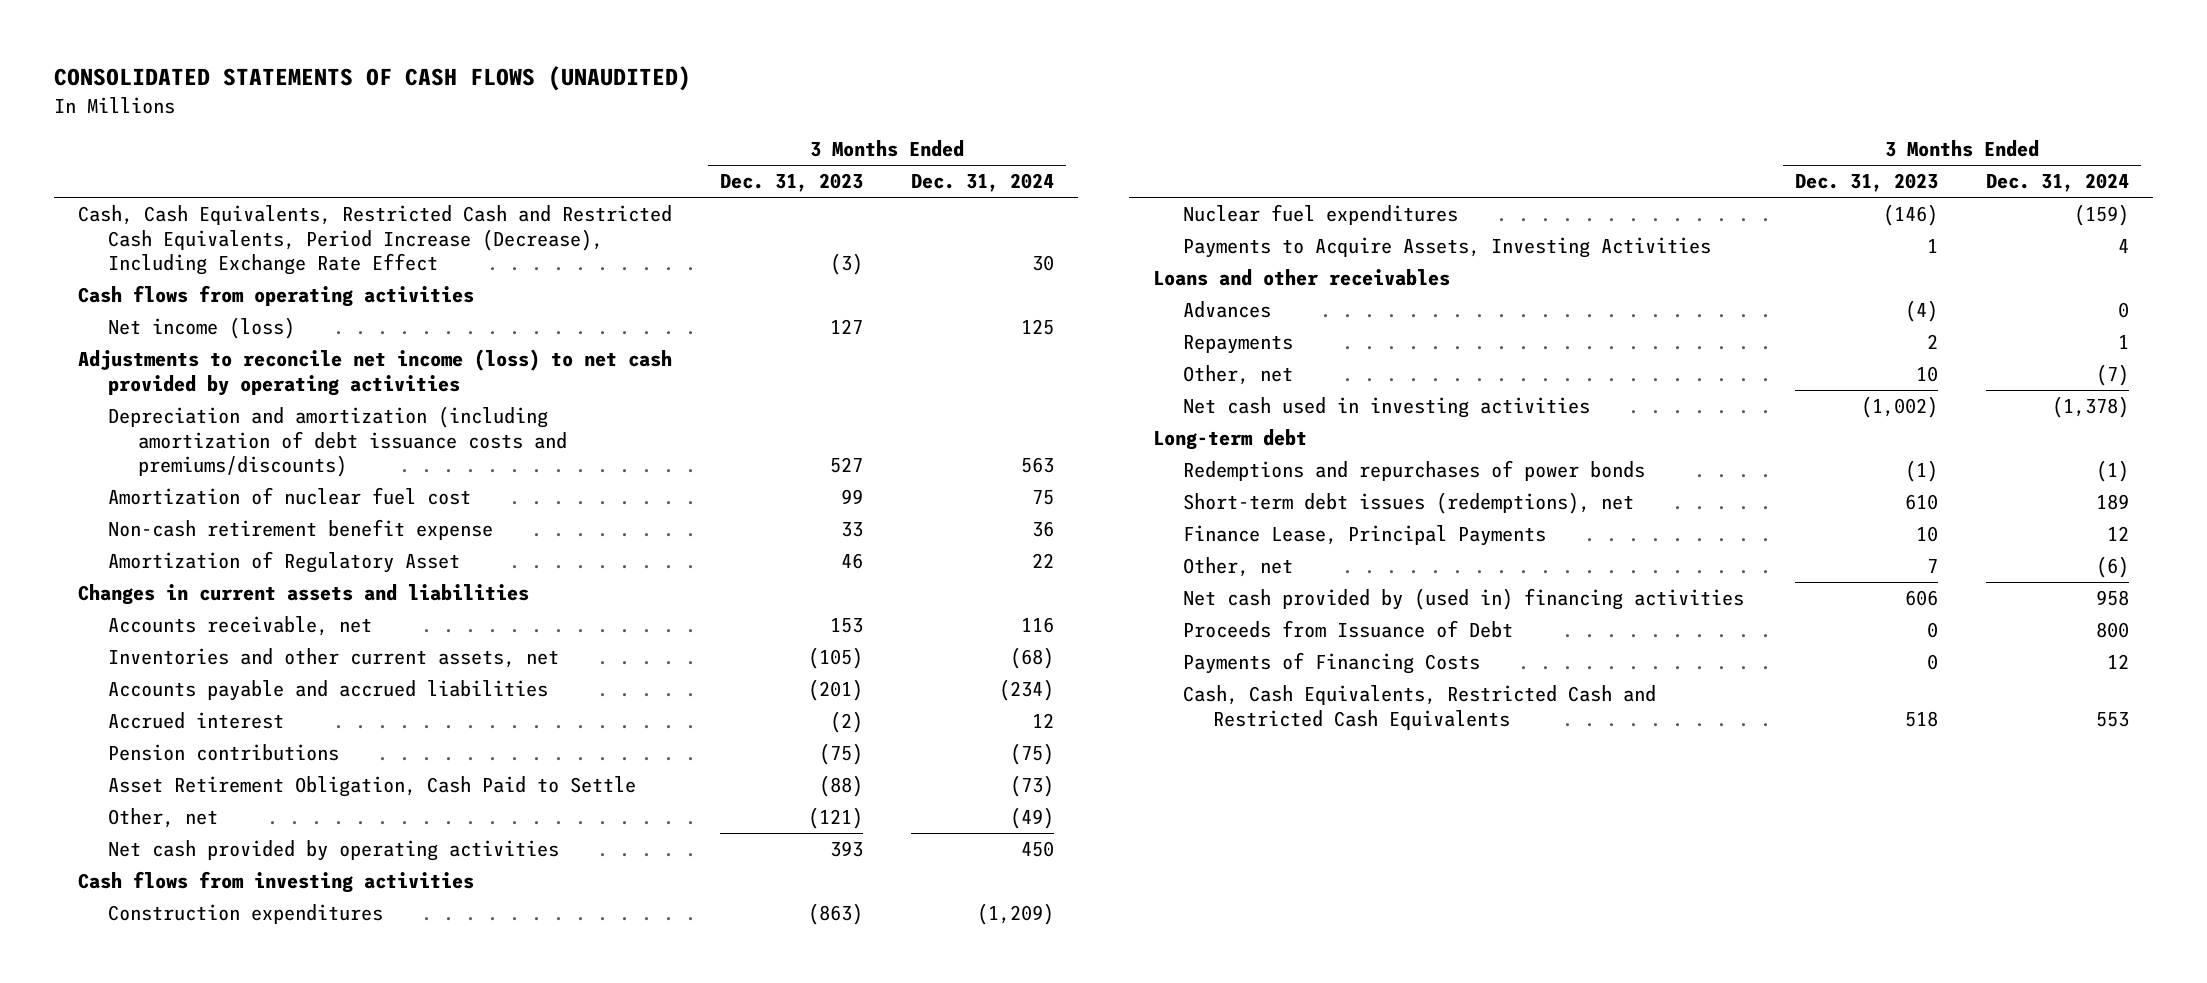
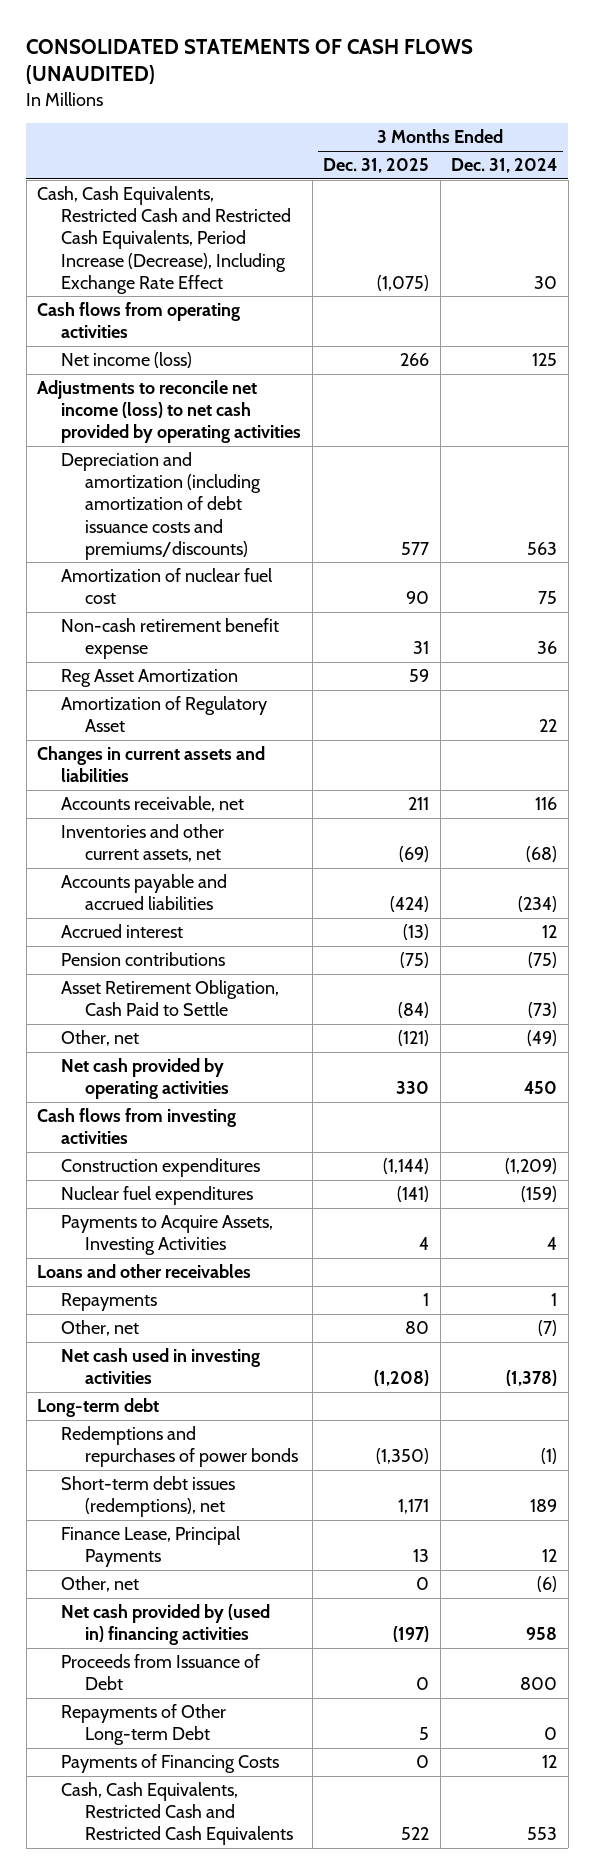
[720,173,864,193] Dec. 31, 2023 -> none
none -> [323,158,430,174] Dec. 31, 2025
none -> [61,669,239,688] Reg Asset Amortization
[1183,301,1272,319] Advances -> none
none -> [61,1704,227,1746] Repayments of Other Long-term Debt

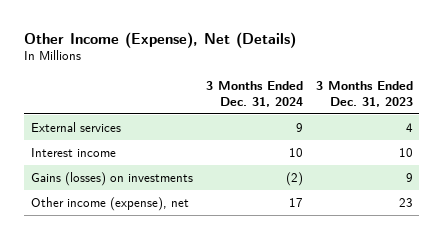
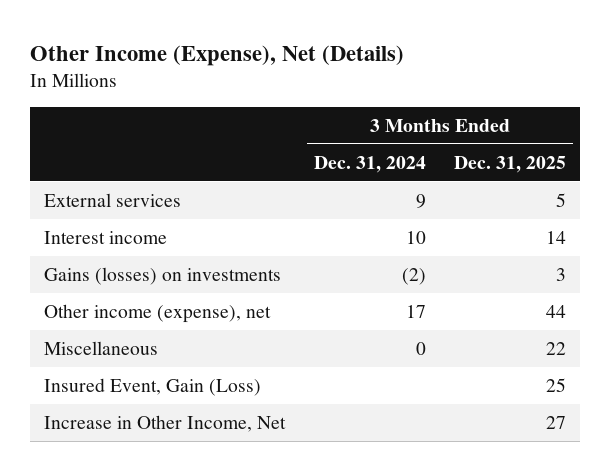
[315,80,413,107] 3 Months Ended Dec. 31, 2023 -> none
none -> [454,155,567,173] Dec. 31, 2025
none -> [44,341,159,356] Miscellaneous
none -> [44,378,262,397] Insured Event, Gain (Loss)
none -> [44,415,287,433] Increase in Other Income, Net

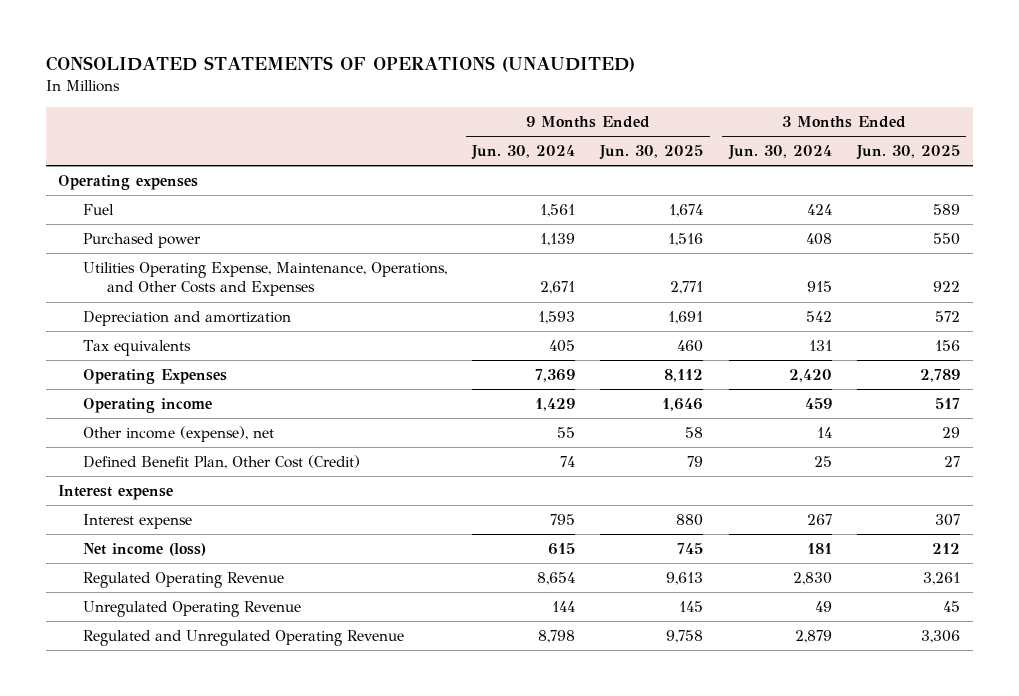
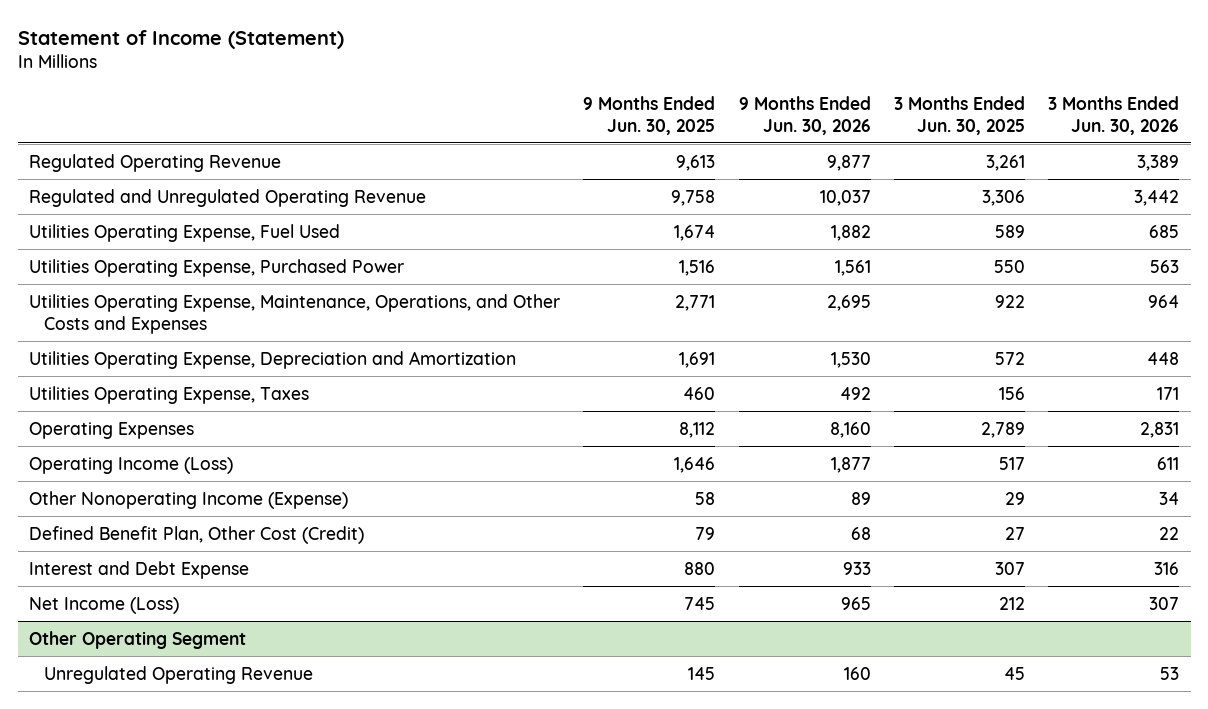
[45,56,635,73] CONSOLIDATED STATEMENTS OF OPERATIONS (UNAUDITED) -> [17,29,344,49] Statement of Income (Statement)
[471,145,576,161] Jun. 30, 2024 -> none
[727,145,832,161] Jun. 30, 2024 -> none
none -> [738,95,871,135] 9 Months Ended Jun. 30, 2026
none -> [1048,95,1180,135] 3 Months Ended Jun. 30, 2026
[58,175,199,191] Operating expenses -> none
[82,572,284,589] Regulated Operating Revenue -> [29,153,282,172] Regulated Operating Revenue
[82,630,404,647] Regulated and Unregulated Operating Revenue -> [29,188,427,207] Regulated and Unregulated Operating Revenue
[82,204,114,216] Fuel -> [29,223,341,242] Utilities Operating Expense, Fuel Used
[82,233,201,249] Purchased power -> [29,258,405,277] Utilities Operating Expense, Purchased Power
[82,311,291,327] Depreciation and amortization -> [29,350,517,369] Utilities Operating Expense, Depreciation and Amortization
[82,340,191,357] Tax equivalents -> [29,385,310,404] Utilities Operating Expense, Taxes
[82,398,212,414] Operating income -> [29,456,234,474] Operating Income (Loss)
[82,426,274,443] Other income (expense), net -> [29,490,349,509] Other Nonoperating Income (Expense)
[58,485,174,501] Interest expense -> none
[82,514,192,530] Interest expense -> [29,560,250,579] Interest and Debt Expense
[82,543,206,557] Net income (loss) -> [29,596,180,614] Net Income (Loss)
none -> [29,630,247,649] Other Operating Segment

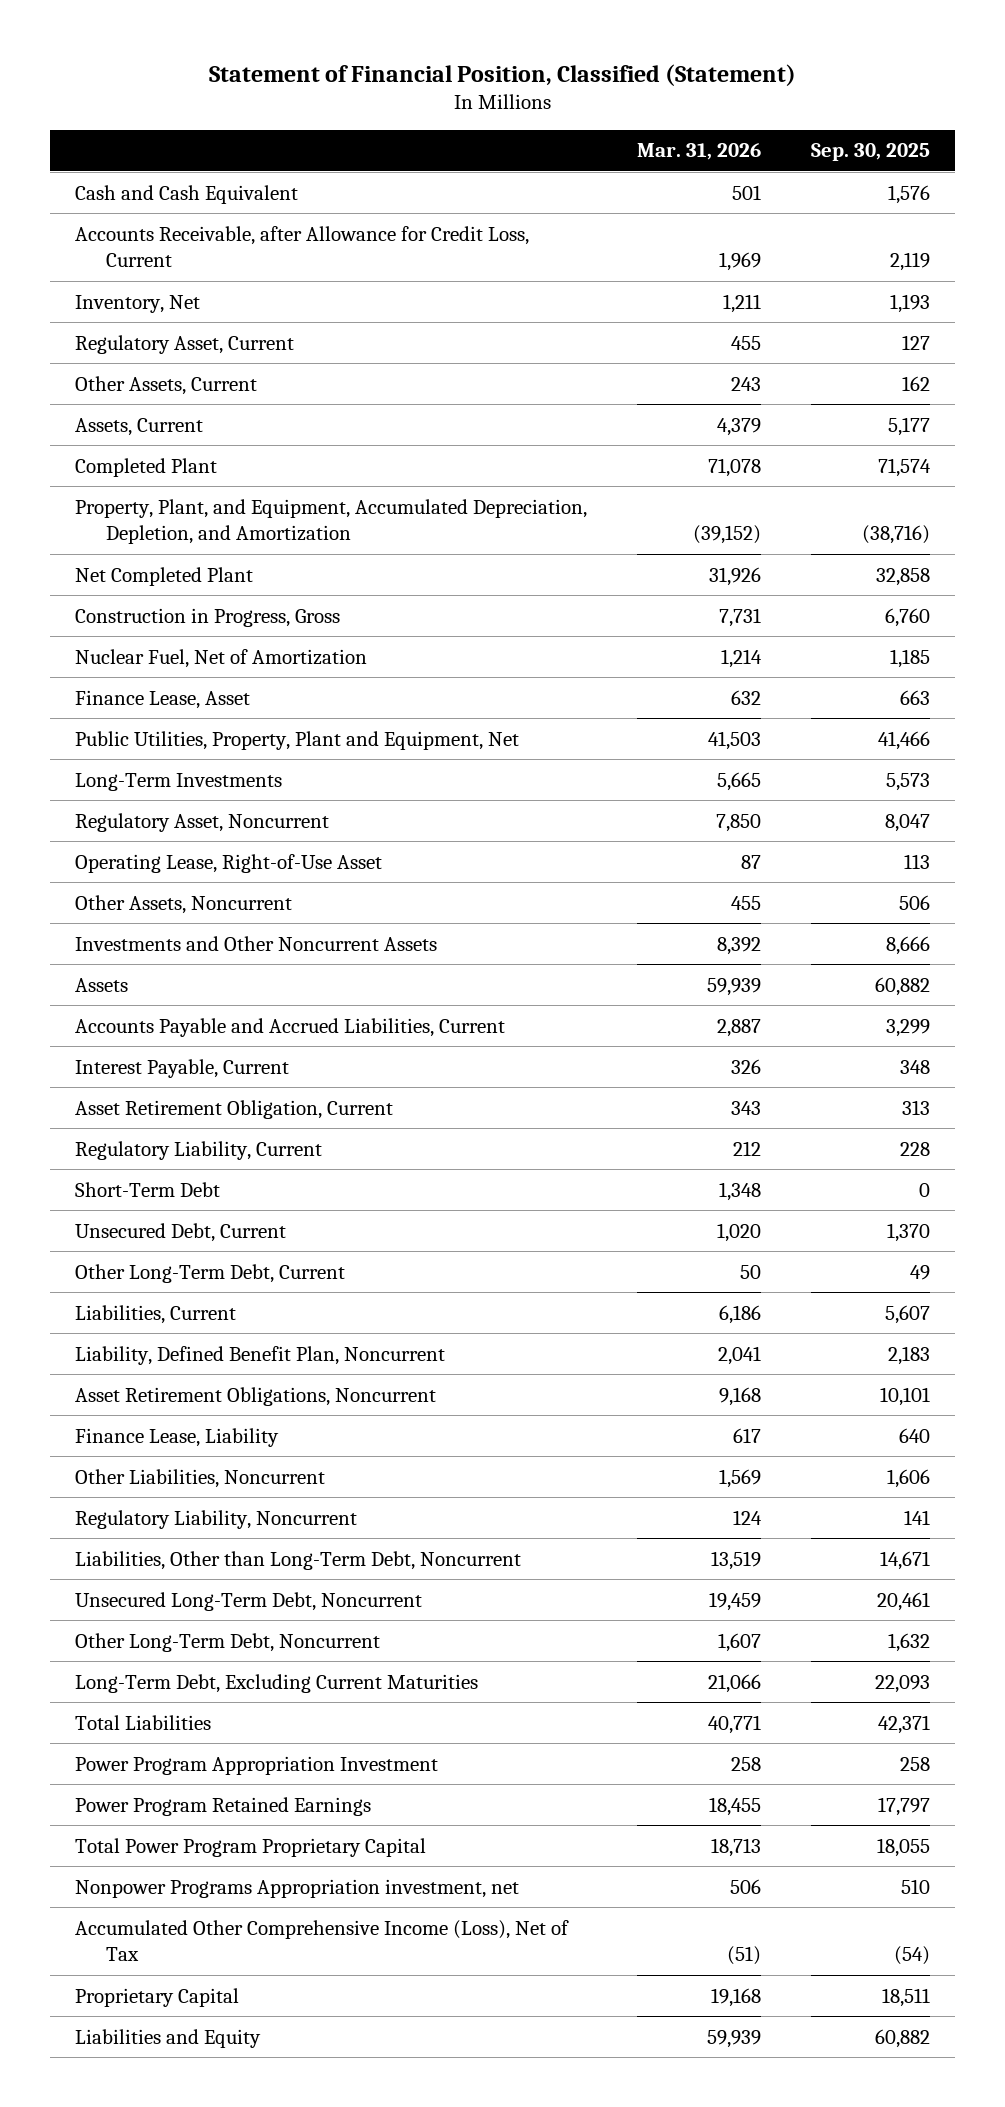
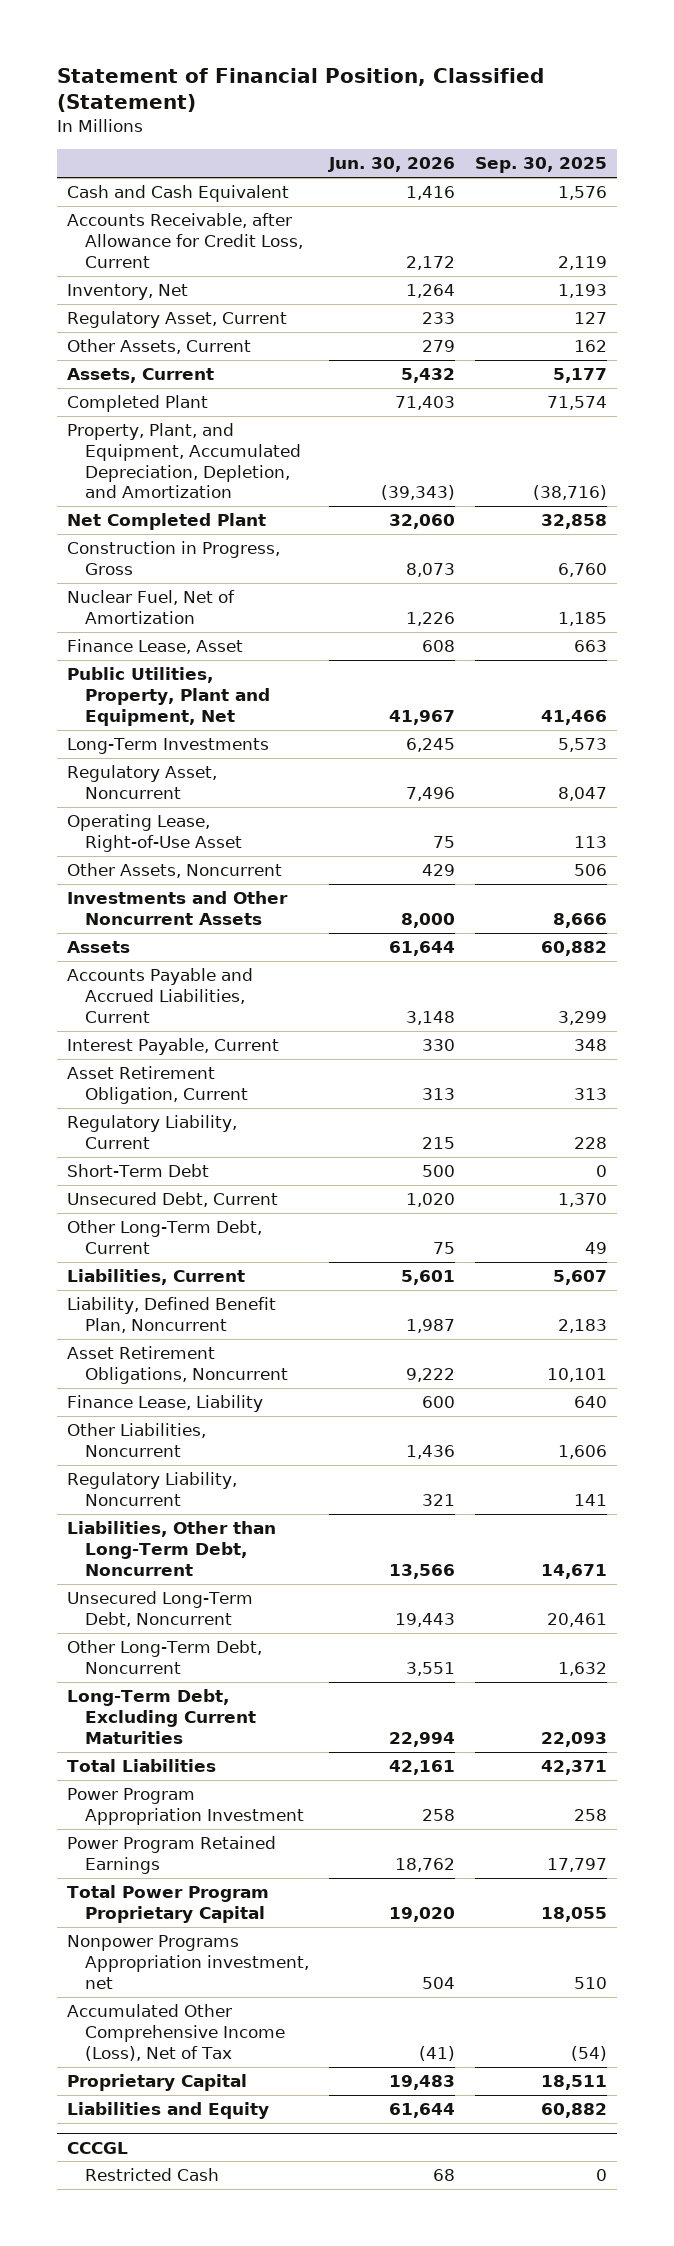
[637,143,762,161] Mar. 31, 2026 -> none
none -> [328,157,456,173] Jun. 30, 2026
none -> [66,2141,128,2154] CCCGL
none -> [85,2168,220,2182] Restricted Cash

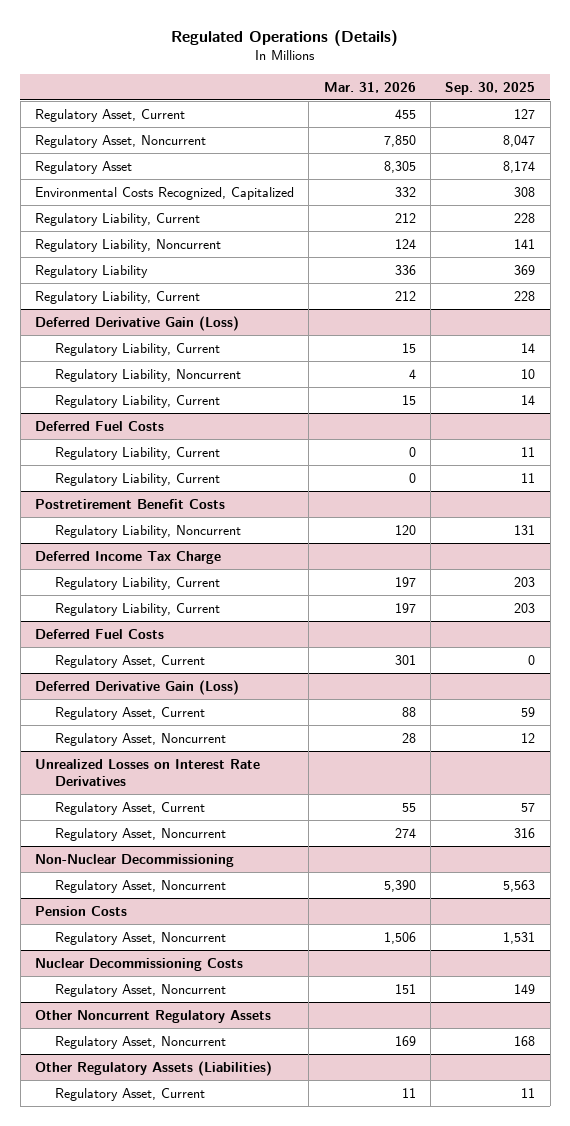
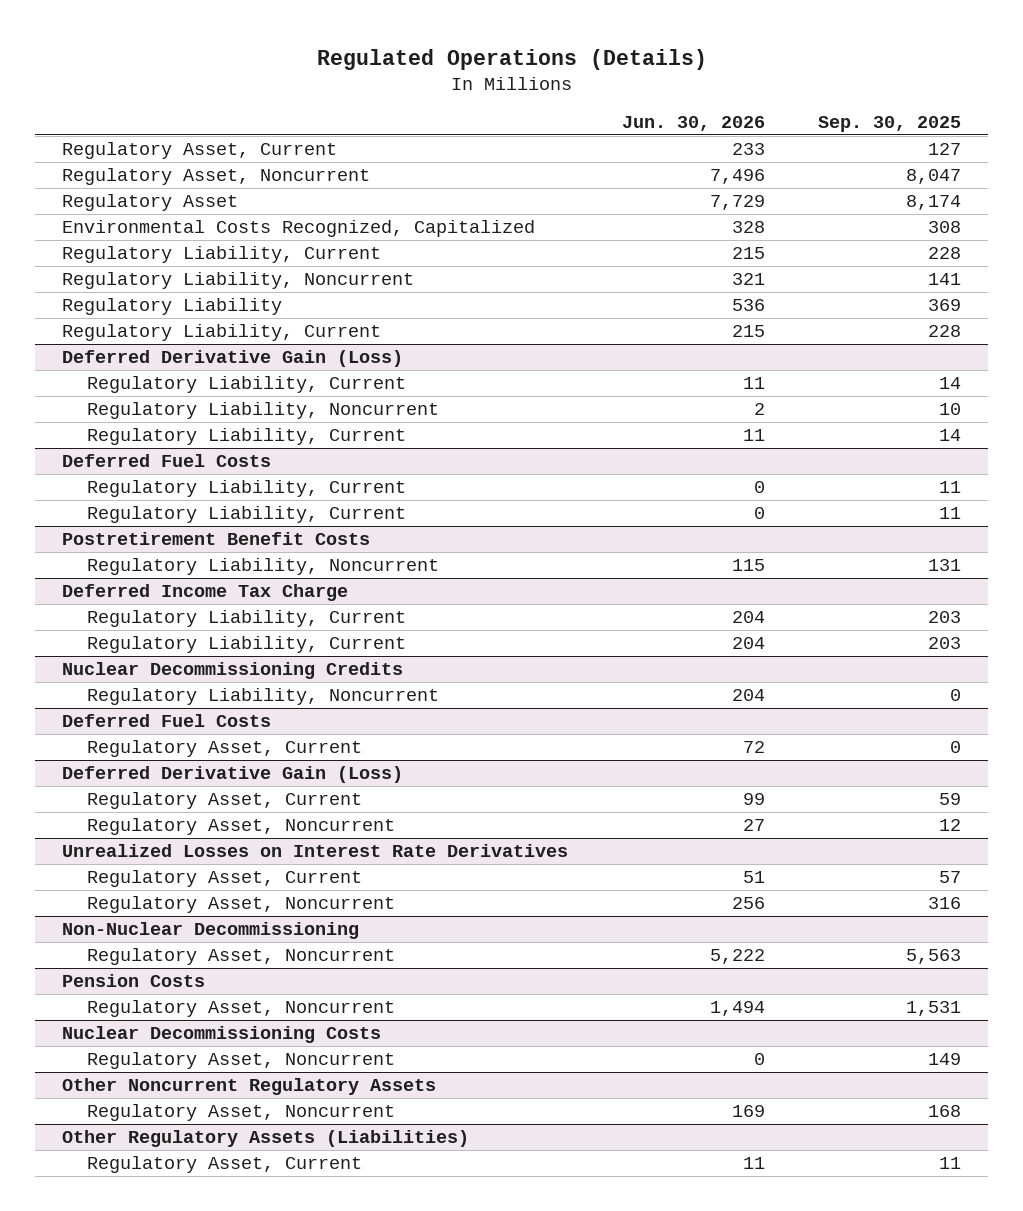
[323,81,416,93] Mar. 31, 2026 -> none
none -> [621,115,765,131] Jun. 30, 2026
none -> [62,662,404,680] Nuclear Decommissioning Credits
none -> [87,688,440,706] Regulatory Liability, Noncurrent

